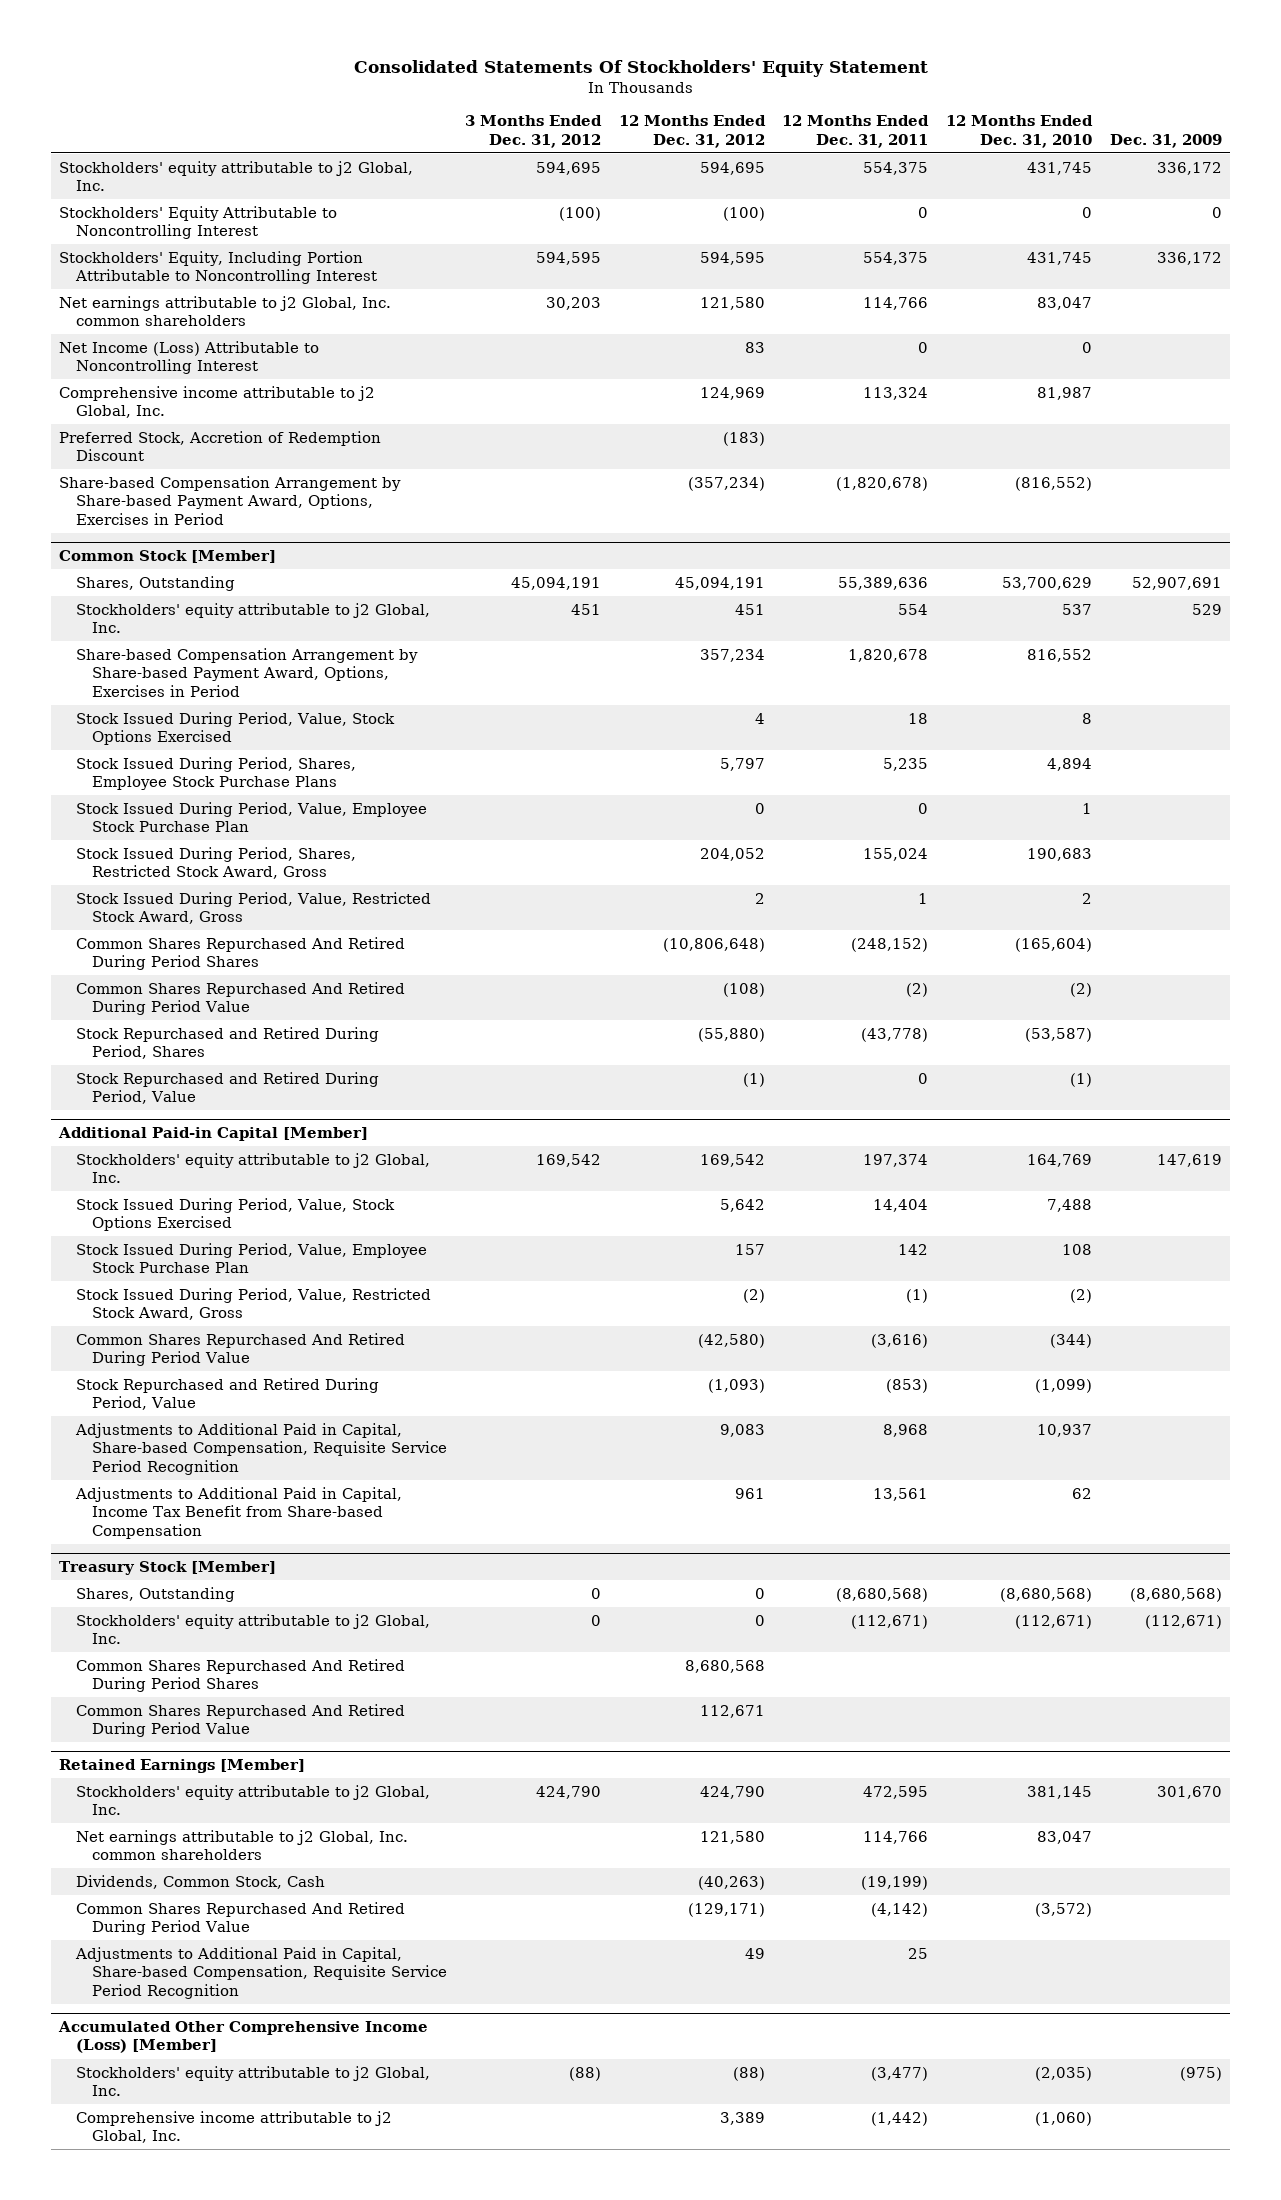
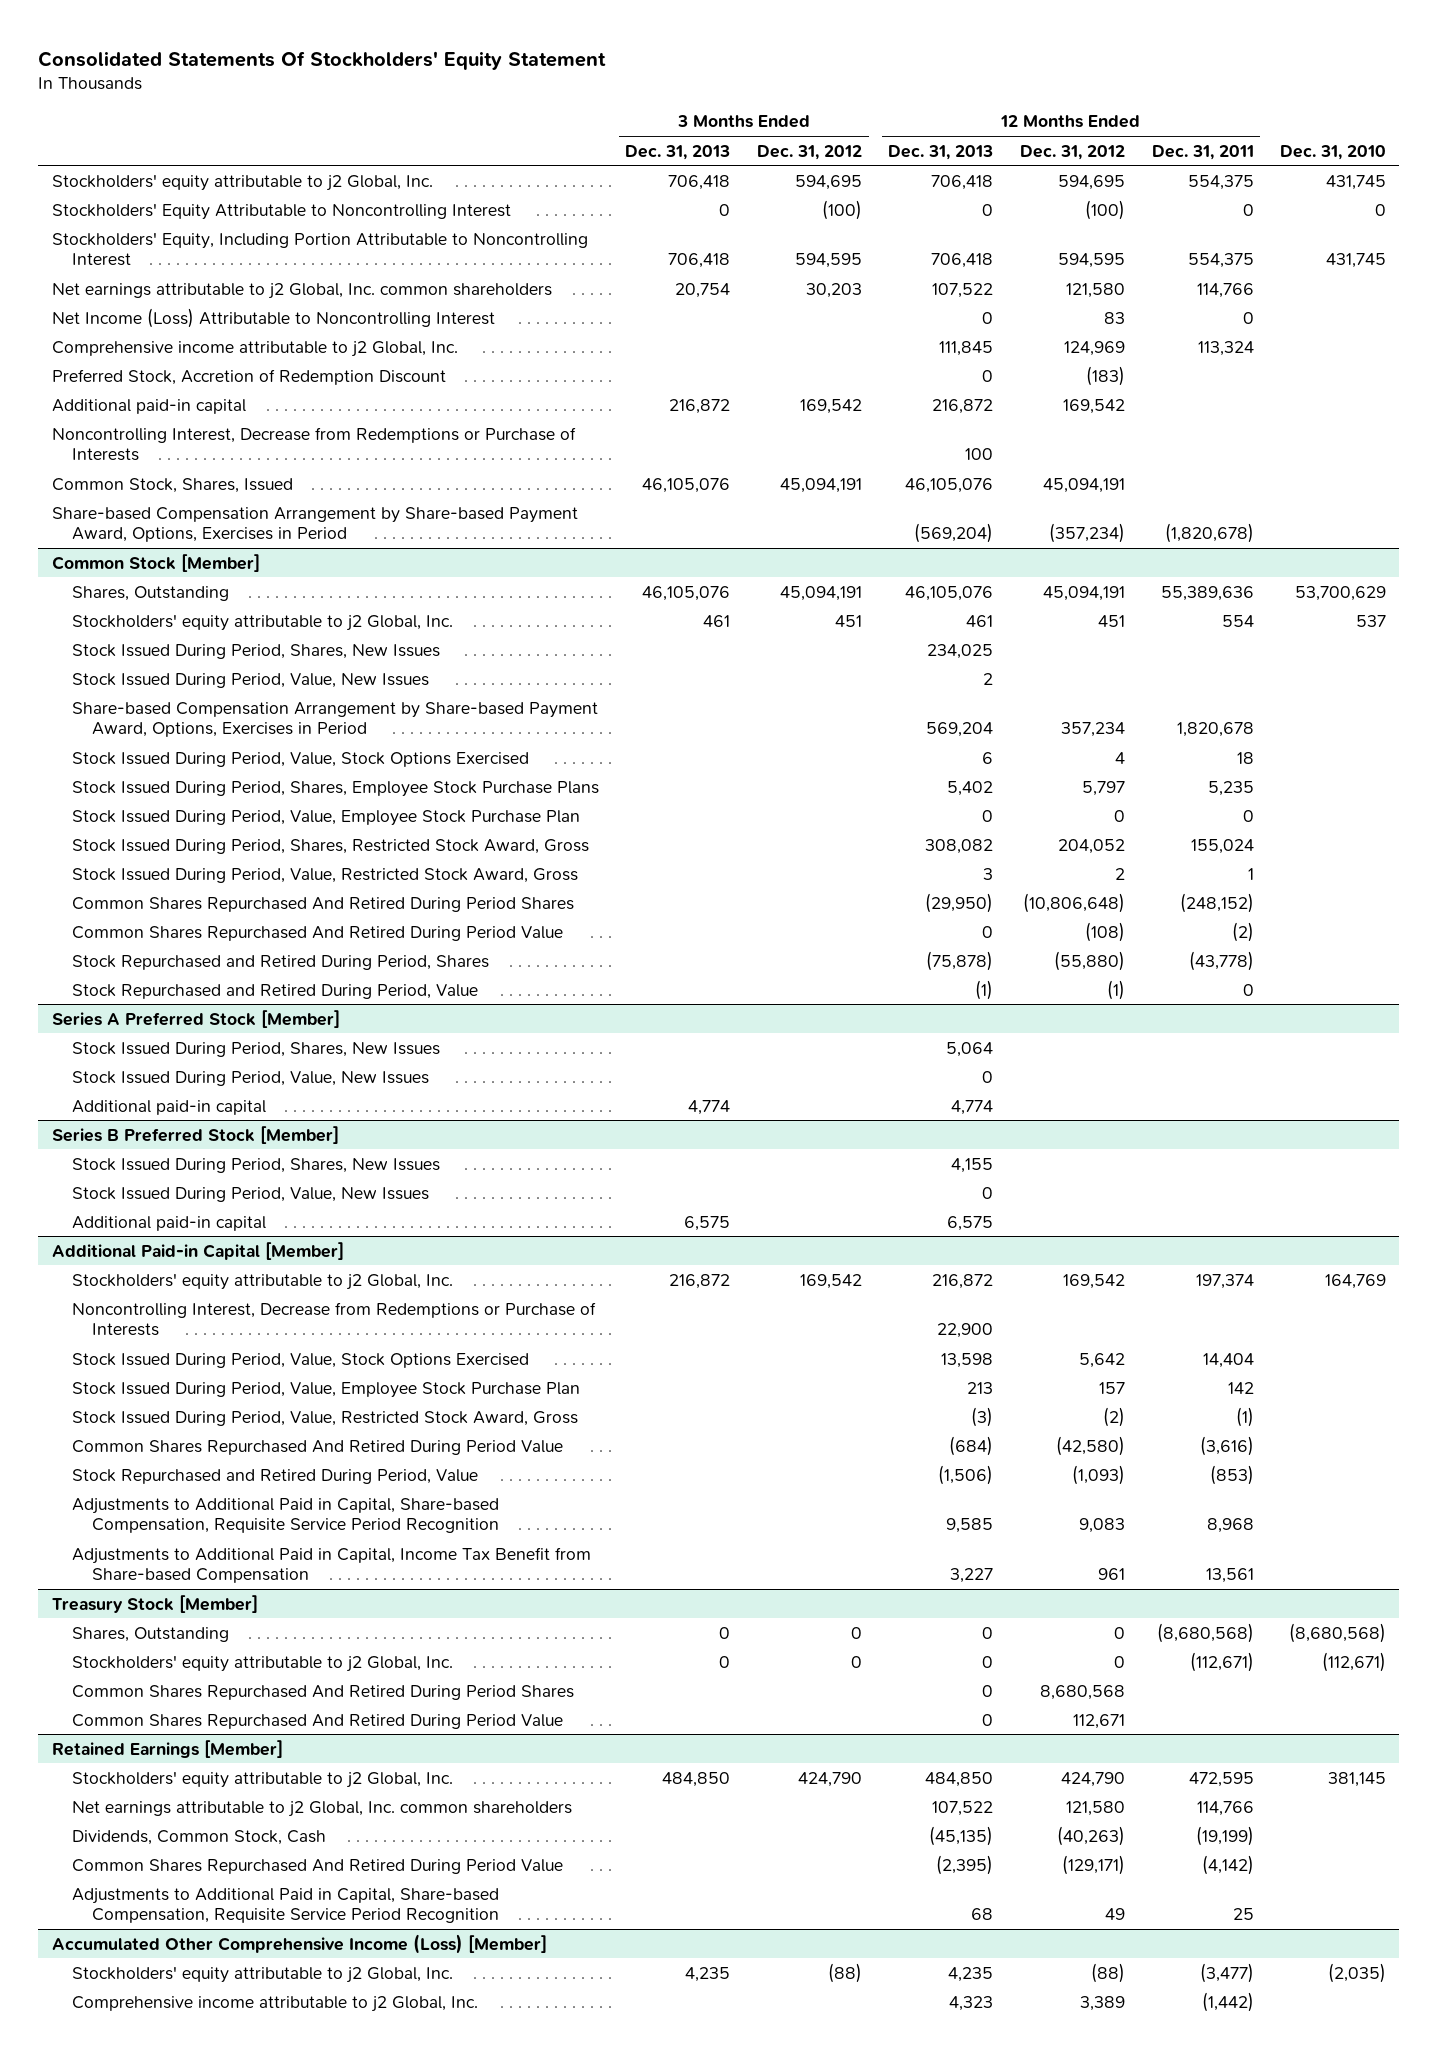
[946,115,1094,148] 12 Months Ended Dec. 31, 2010 -> none
[1109,133,1222,148] Dec. 31, 2009 -> none
none -> [625,144,731,160] Dec. 31, 2013
none -> [888,144,994,160] Dec. 31, 2013
none -> [1280,144,1387,160] Dec. 31, 2010
none -> [51,398,246,414] Additional paid-in capital
none -> [51,426,576,462] Noncontrolling Interest, Decrease from Redemptions or Purchase of Interests
none -> [51,477,293,493] Common Stock, Shares, Issued
none -> [71,643,440,659] Stock Issued During Period, Shares, New Issues
none -> [71,672,429,688] Stock Issued During Period, Value, New Issues
none -> [51,1009,340,1028] Series A Preferred Stock [Member]
none -> [71,1041,440,1057] Stock Issued During Period, Shares, New Issues
none -> [71,1070,429,1086] Stock Issued During Period, Value, New Issues
none -> [71,1099,266,1115] Additional paid-in capital
none -> [51,1125,339,1144] Series B Preferred Stock [Member]
none -> [71,1157,440,1173] Stock Issued During Period, Shares, New Issues
none -> [71,1186,429,1202] Stock Issued During Period, Value, New Issues
none -> [71,1215,266,1231] Additional paid-in capital
none -> [71,1301,596,1337] Noncontrolling Interest, Decrease from Redemptions or Purchase of Interests

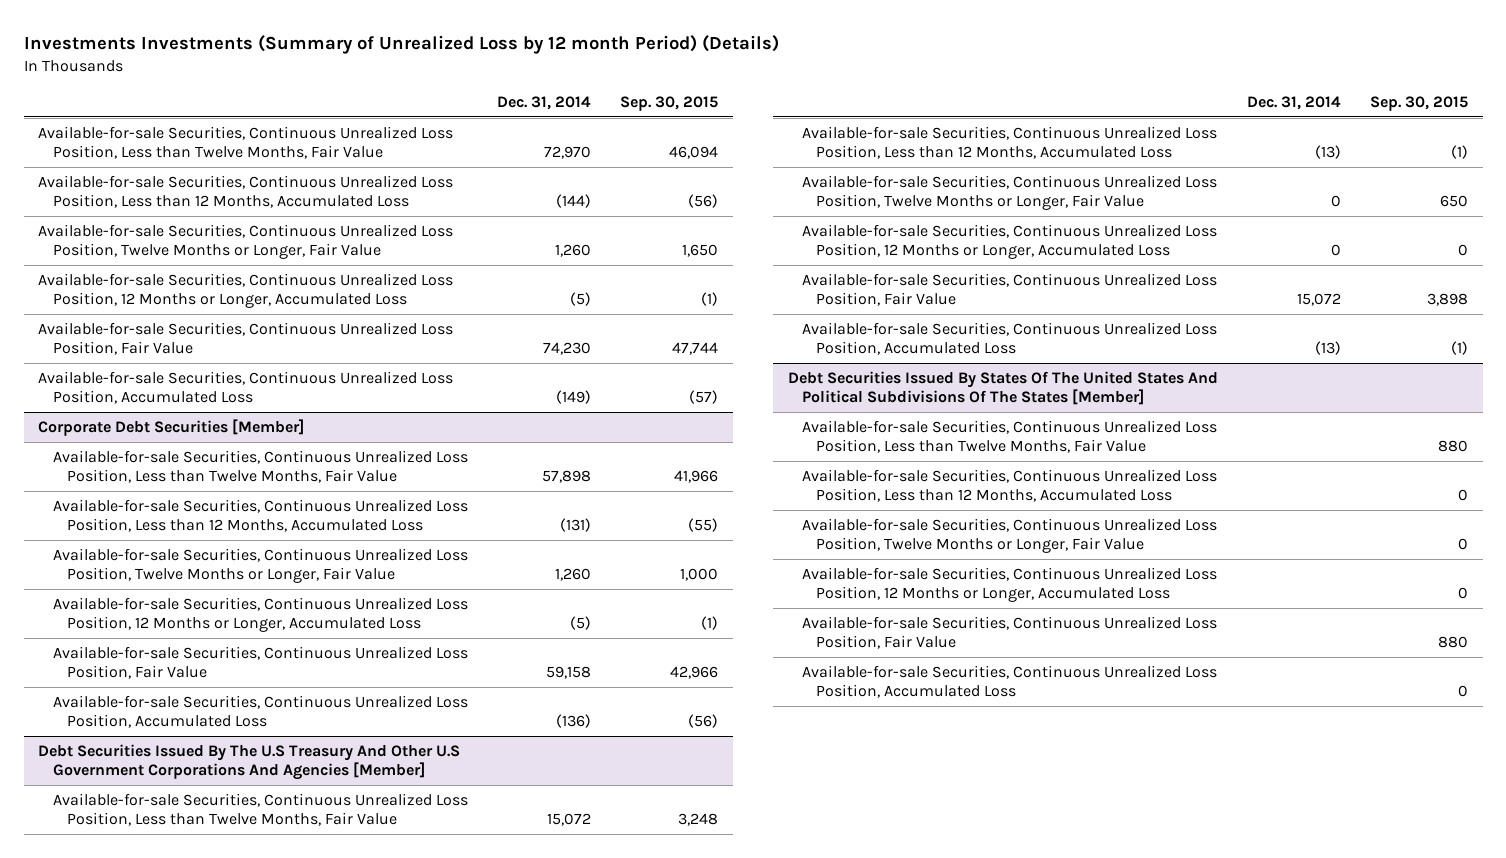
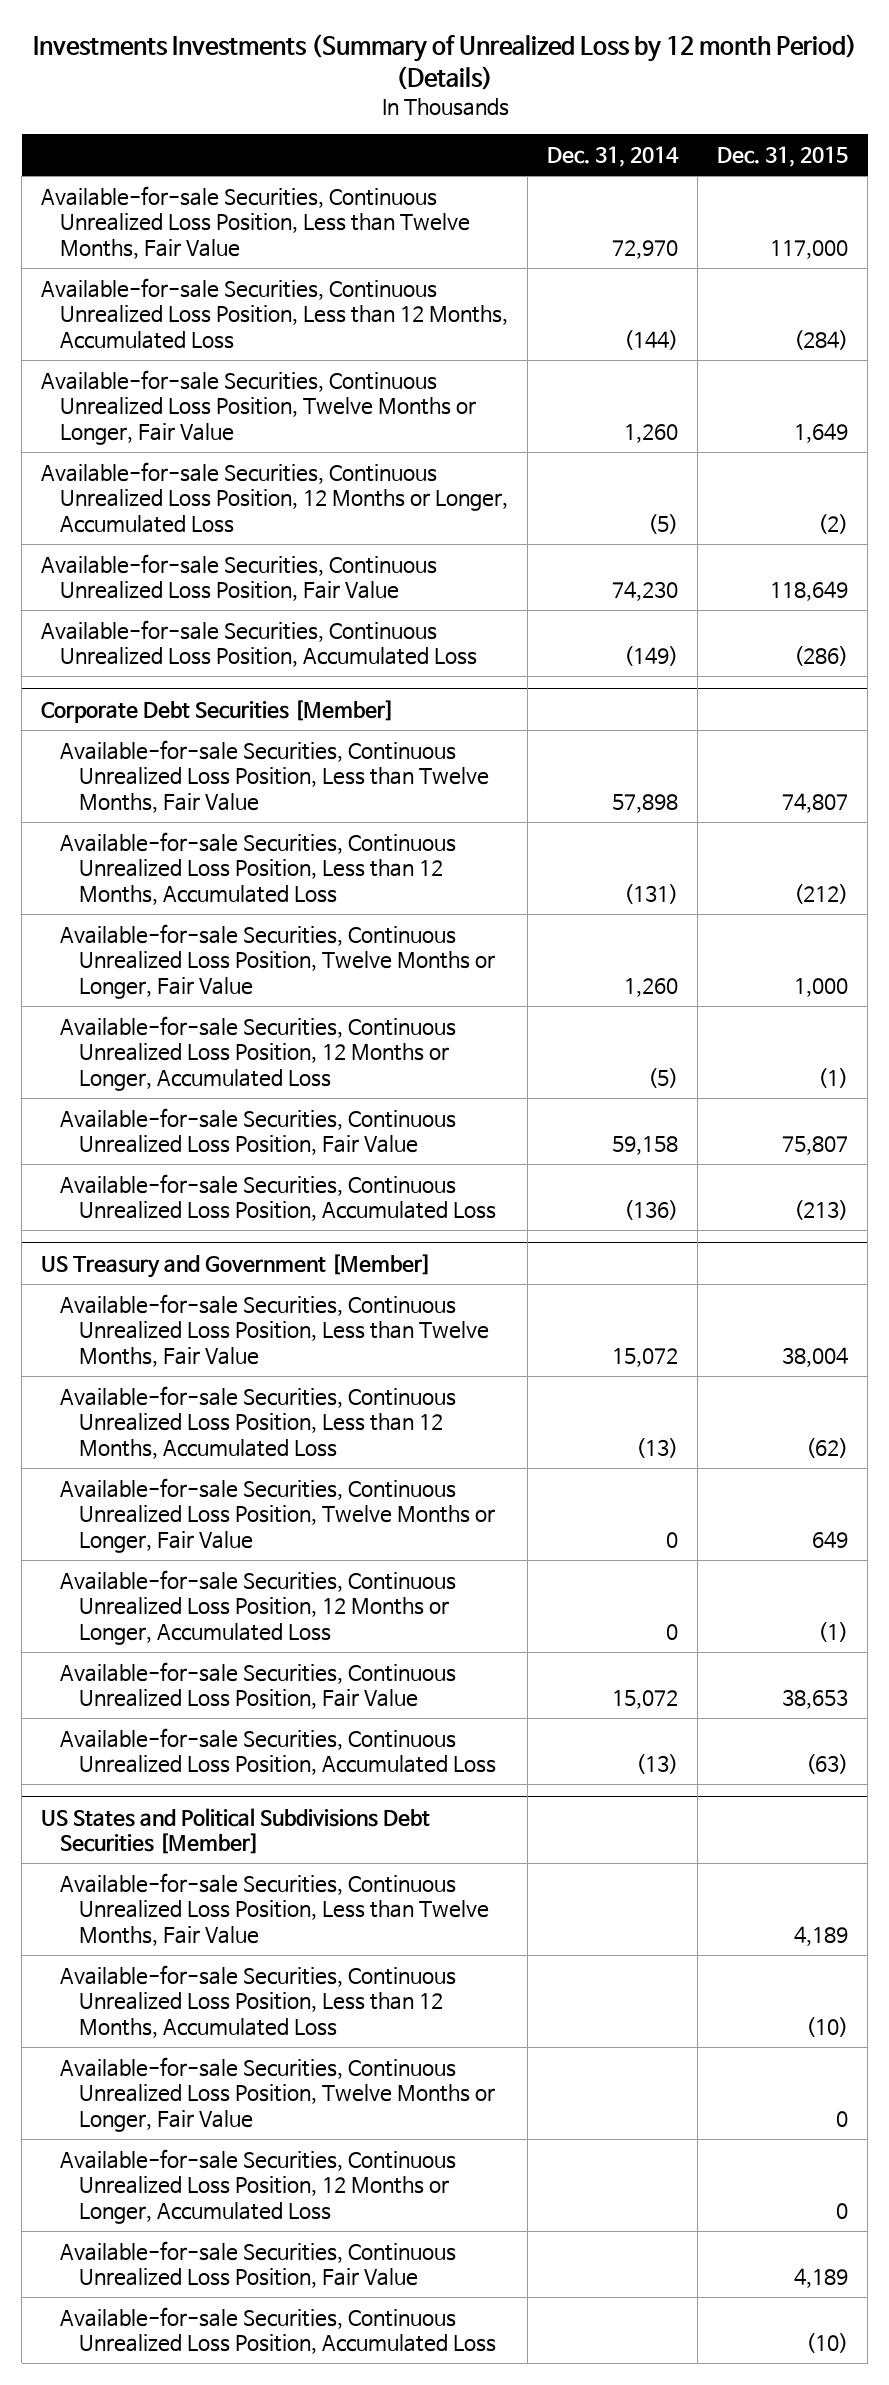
[620,95,719,111] Sep. 30, 2015 -> none
none -> [717,146,849,168] Dec. 31, 2015
[38,744,461,780] Debt Securities Issued By The U.S Treasury And Other U.S Government Corporations And Agencies [Member] -> [41,1253,432,1278] US Treasury and Government [Member]
[787,371,1218,405] Debt Securities Issued By States Of The United States And Political Subdivisions Of The States [Member] -> [41,1807,431,1854] US States and Political Subdivisions Debt Securities [Member]

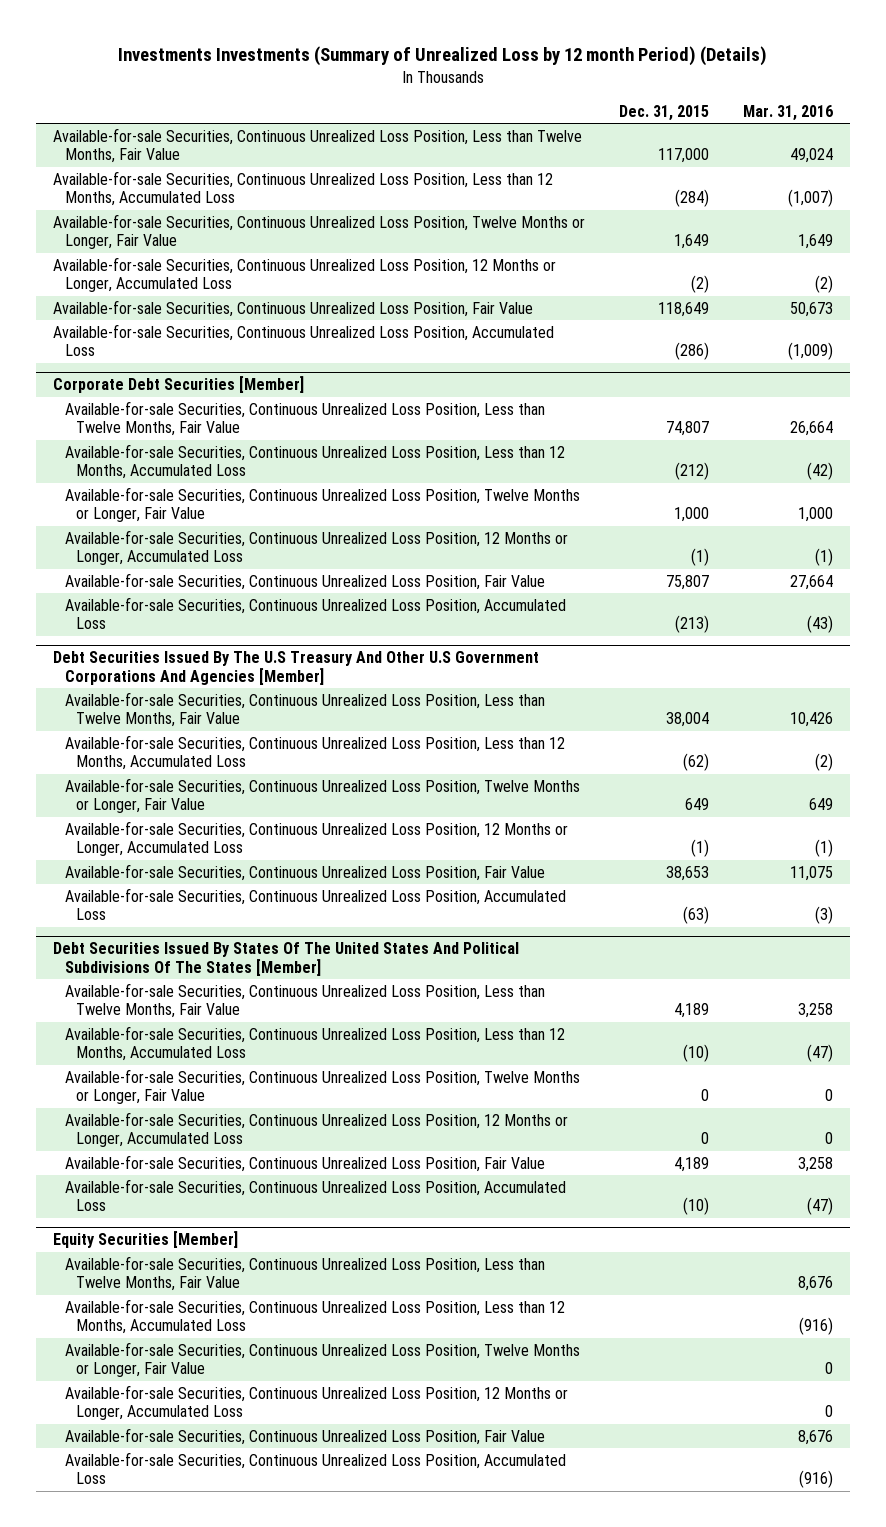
[547,146,680,168] Dec. 31, 2014 -> none
none -> [743,104,834,121] Mar. 31, 2016
[41,1253,432,1278] US Treasury and Government [Member] -> [53,651,540,685] Debt Securities Issued By The U.S Treasury And Other U.S Government Corporations And Agencies [Member]
[41,1807,431,1854] US States and Political Subdivisions Debt Securities [Member] -> [53,942,520,976] Debt Securities Issued By States Of The United States And Political Subdivisions Of The States [Member]
none -> [53,1231,239,1249] Equity Securities [Member]
none -> [64,1255,545,1292] Available-for-sale Securities, Continuous Unrealized Loss Position, Less than Twelve Months, Fair Value
none -> [64,1298,565,1335] Available-for-sale Securities, Continuous Unrealized Loss Position, Less than 12 Months, Accumulated Loss
none -> [64,1341,580,1378] Available-for-sale Securities, Continuous Unrealized Loss Position, Twelve Months or Longer, Fair Value
none -> [64,1384,568,1421] Available-for-sale Securities, Continuous Unrealized Loss Position, 12 Months or Longer, Accumulated Loss
none -> [64,1427,545,1445] Available-for-sale Securities, Continuous Unrealized Loss Position, Fair Value
none -> [64,1451,566,1485] Available-for-sale Securities, Continuous Unrealized Loss Position, Accumulated Loss

